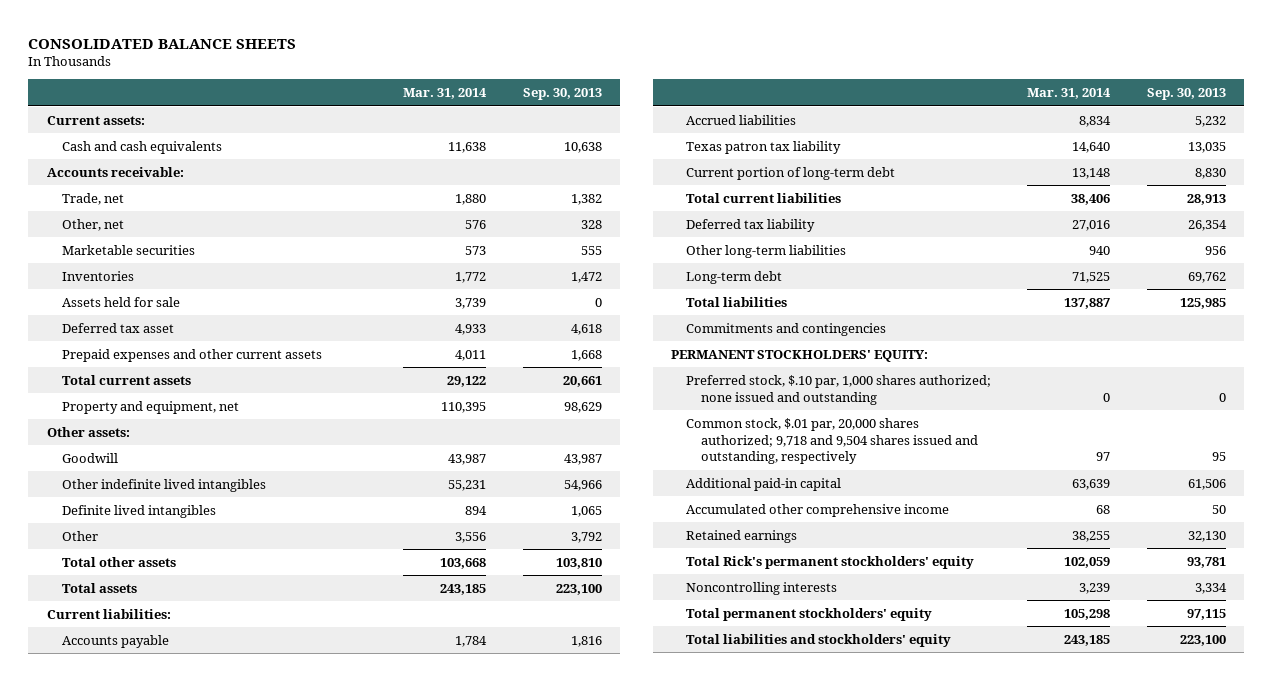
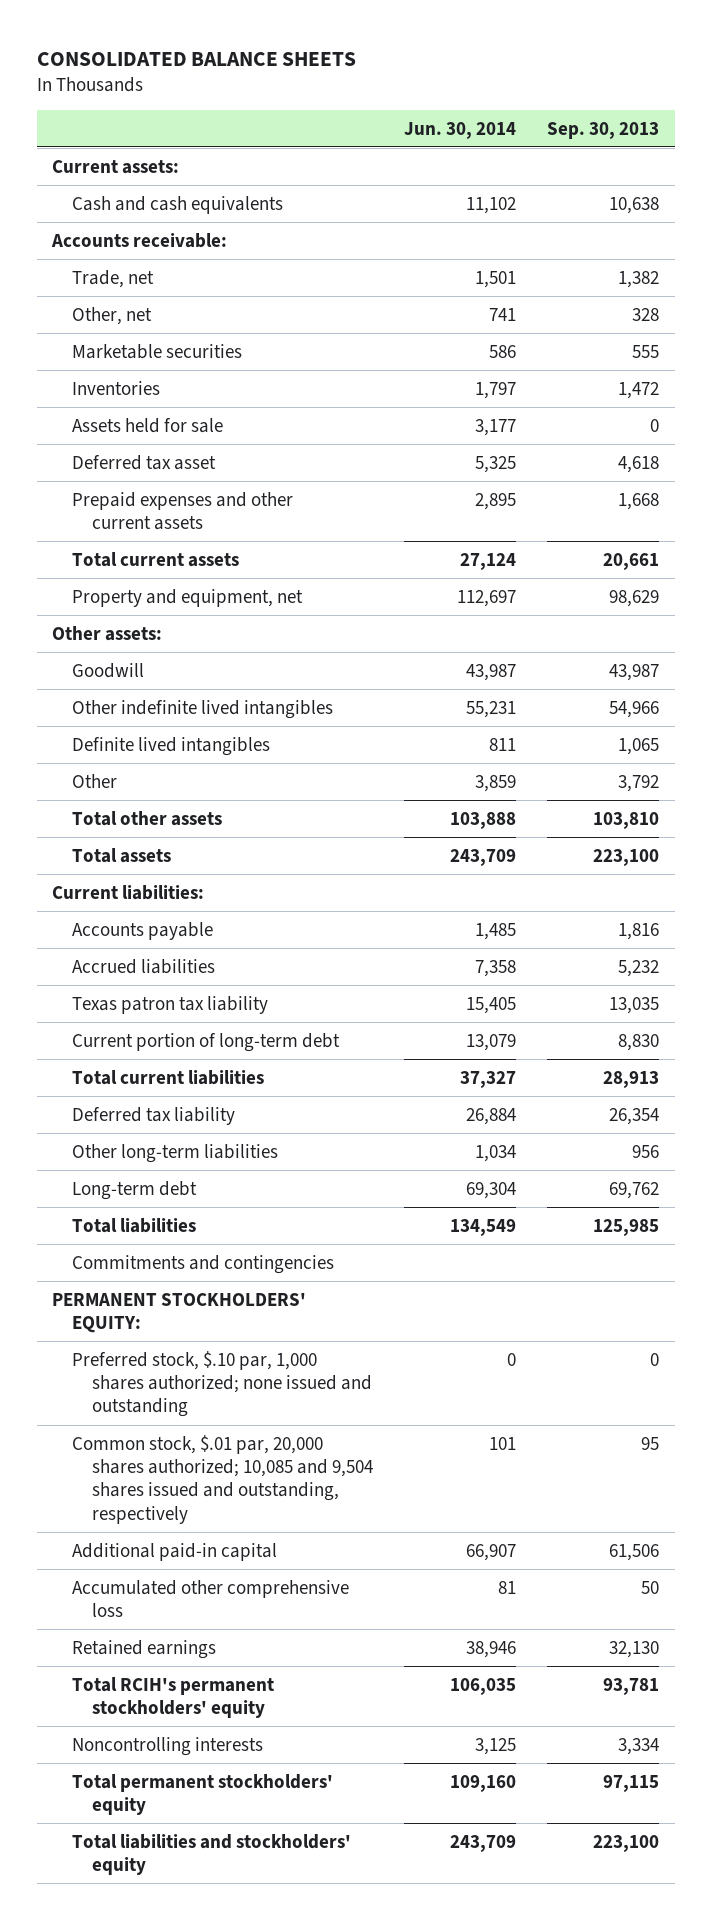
[403,88,488,100] Mar. 31, 2014 -> none
none -> [403,121,516,139] Jun. 30, 2014
[685,417,978,465] Common stock, $.01 par, 20,000 shares authorized; 9,718 and 9,504 shares issued and outstanding, respectively -> [71,1434,373,1524] Common stock, $.01 par, 20,000 shares authorized; 10,085 and 9,504 shares issued and outstanding, respectively
[685,503,949,517] Accumulated other comprehensive income -> [71,1579,349,1618] Accumulated other comprehensive loss
[685,555,974,569] Total Rick's permanent stockholders' equity -> [71,1676,274,1719] Total RCIH's permanent stockholders' equity

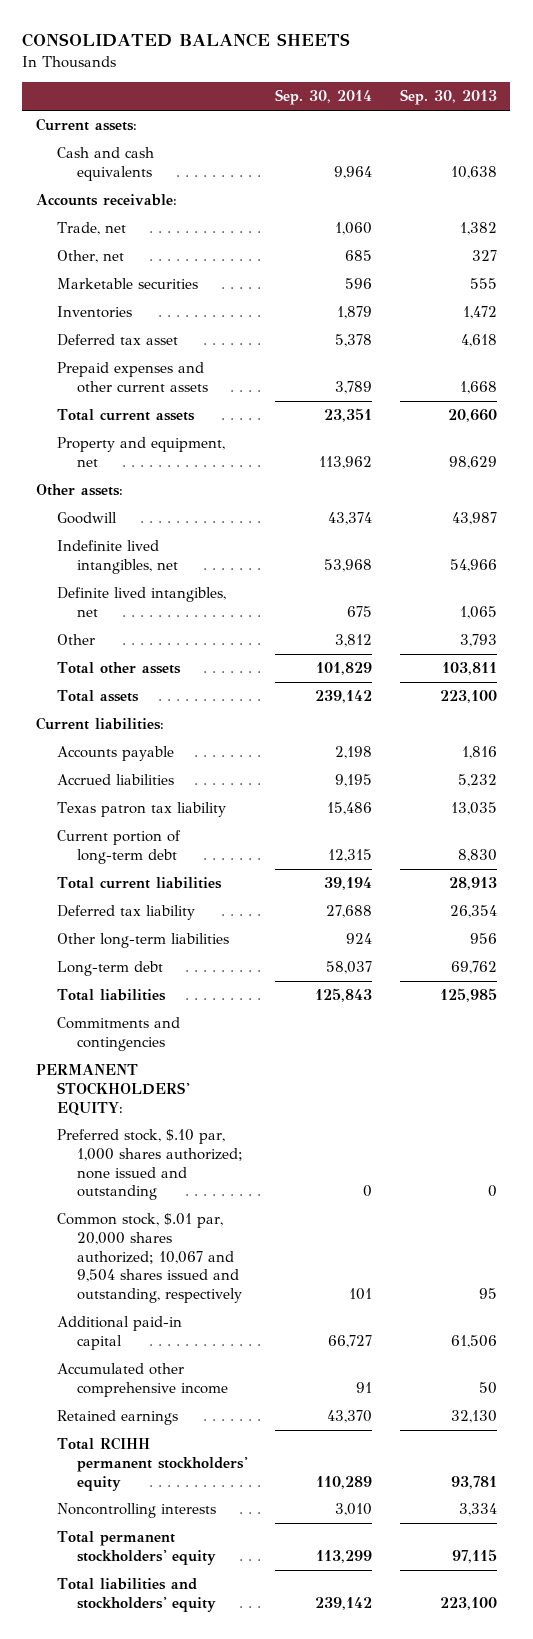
[403,121,516,139] Jun. 30, 2014 -> none
none -> [275,89,373,106] Sep. 30, 2014
[632,307,660,321] 328 -> [471,250,497,262] 327
[71,417,223,433] Assets held for sale -> none
[603,552,660,570] 20,661 -> [447,409,497,423] 20,660
[71,699,333,719] Other indefinite lived intangibles -> [56,540,179,575] Indefinite lived intangibles, net
[71,736,270,756] Definite lived intangibles -> [56,587,226,618] Definite lived intangibles, net
[618,774,660,792] 3,792 -> [459,634,497,648] 3,793
[593,811,660,829] 103,810 -> [441,662,497,676] 103,811
[71,1434,373,1524] Common stock, $.01 par, 20,000 shares authorized; 10,085 and 9,504 shares issued and outstanding, respectively -> [56,1213,243,1303] Common stock, $.01 par, 20,000 shares authorized; 10,067 and 9,504 shares issued and outstanding, respectively
[71,1579,349,1618] Accumulated other comprehensive loss -> [56,1363,229,1398] Accumulated other comprehensive income
[71,1676,274,1719] Total RCIH's permanent stockholders' equity -> [56,1437,249,1491] Total RCIHH permanent stockholders' equity

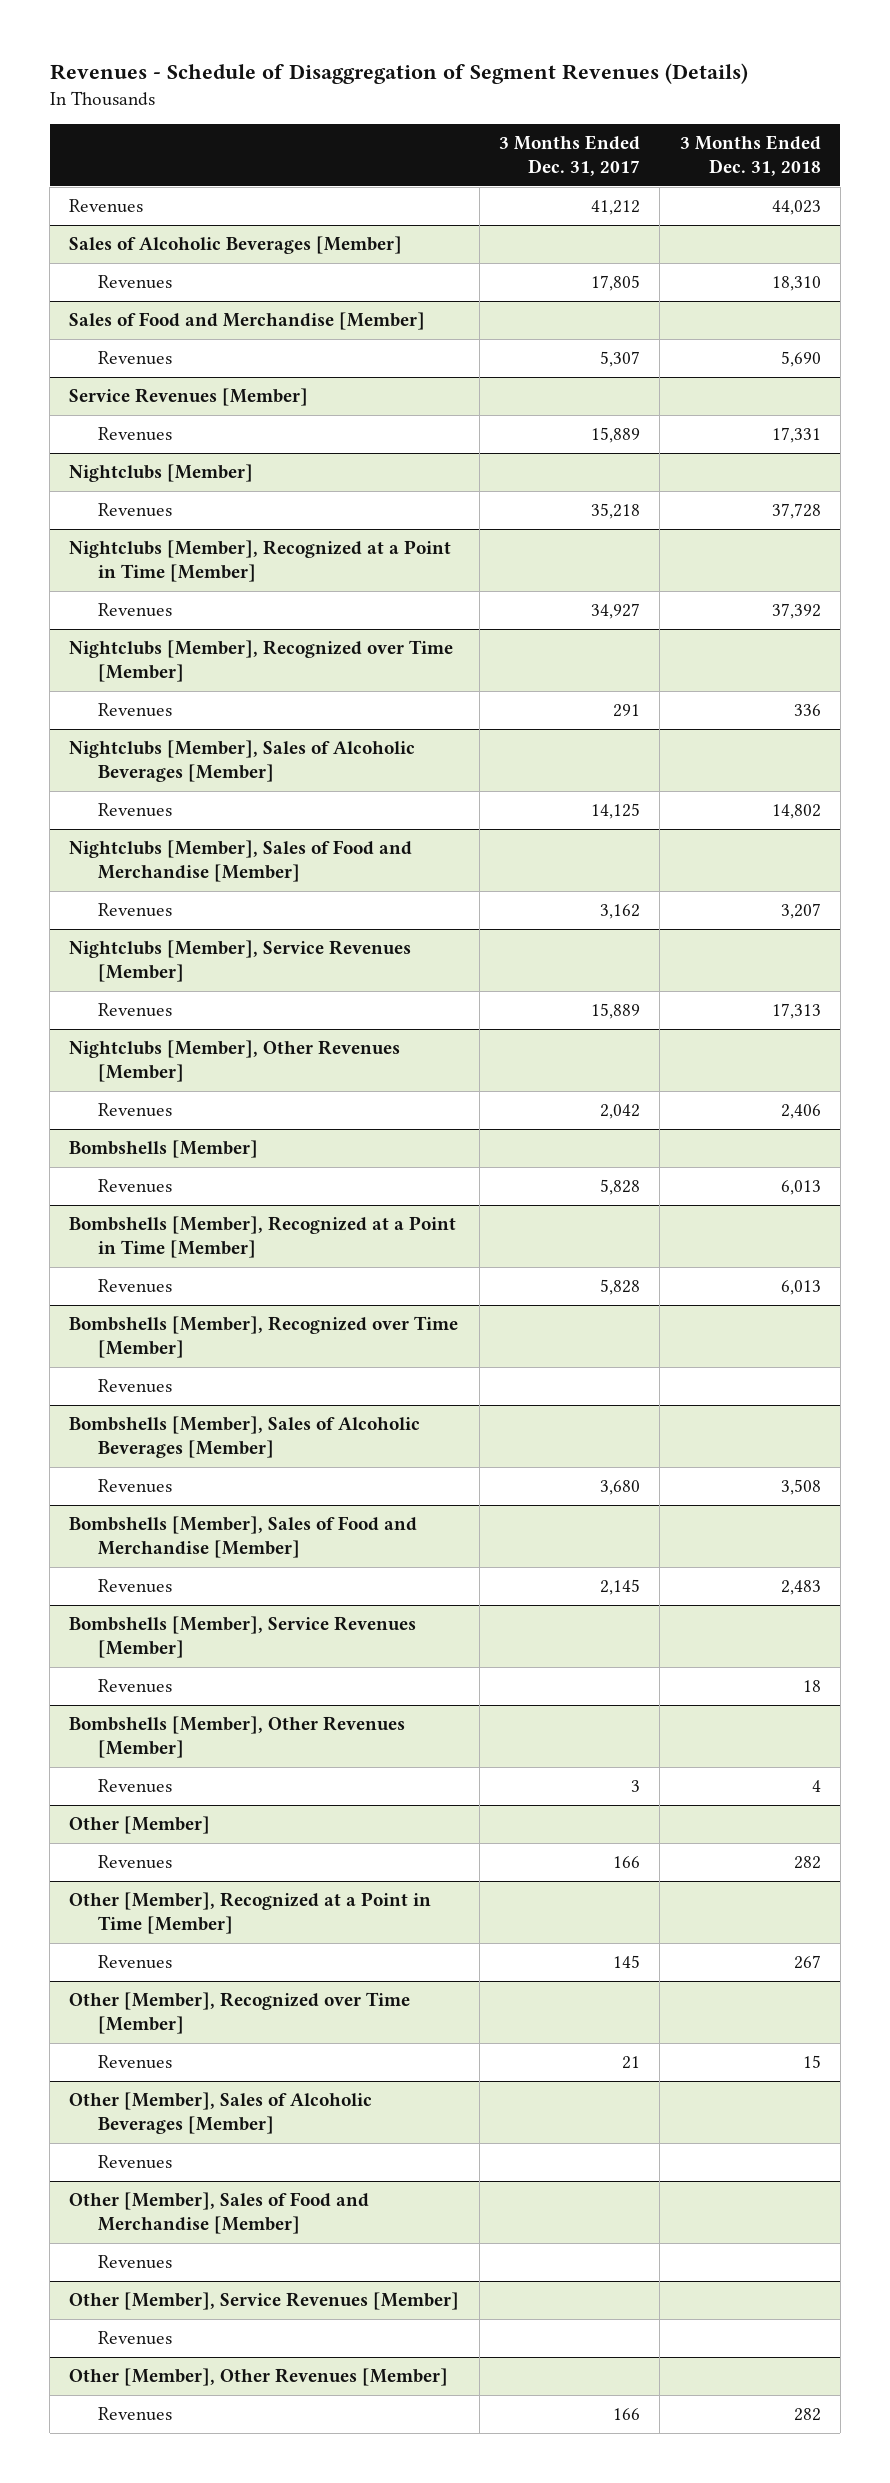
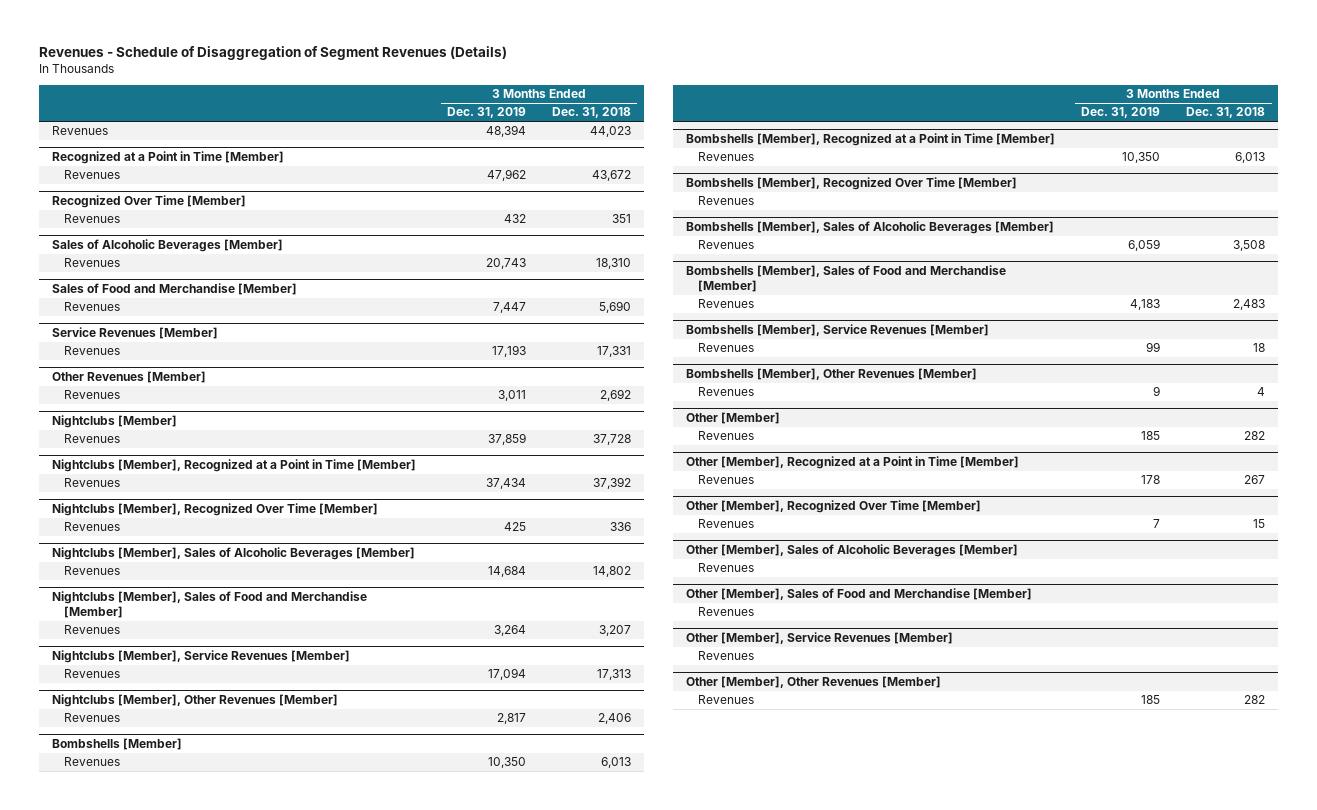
[499,134,641,176] 3 Months Ended Dec. 31, 2017 -> none
none -> [447,107,527,119] Dec. 31, 2019
none -> [52,150,285,164] Recognized at a Point in Time [Member]
none -> [63,170,120,180] Revenues
none -> [52,194,247,208] Recognized Over Time [Member]
none -> [63,214,120,224] Revenues
none -> [52,370,207,383] Other Revenues [Member]
none -> [63,390,120,400] Revenues
[69,640,454,683] Nightclubs [Member], Recognized over Time [Member] -> [52,502,379,516] Nightclubs [Member], Recognized Over Time [Member]
[69,1316,459,1359] Bombshells [Member], Recognized over Time [Member] -> [686,176,1018,190] Bombshells [Member], Recognized Over Time [Member]
[69,1992,411,2035] Other [Member], Recognized over Time [Member] -> [686,499,982,513] Other [Member], Recognized Over Time [Member]

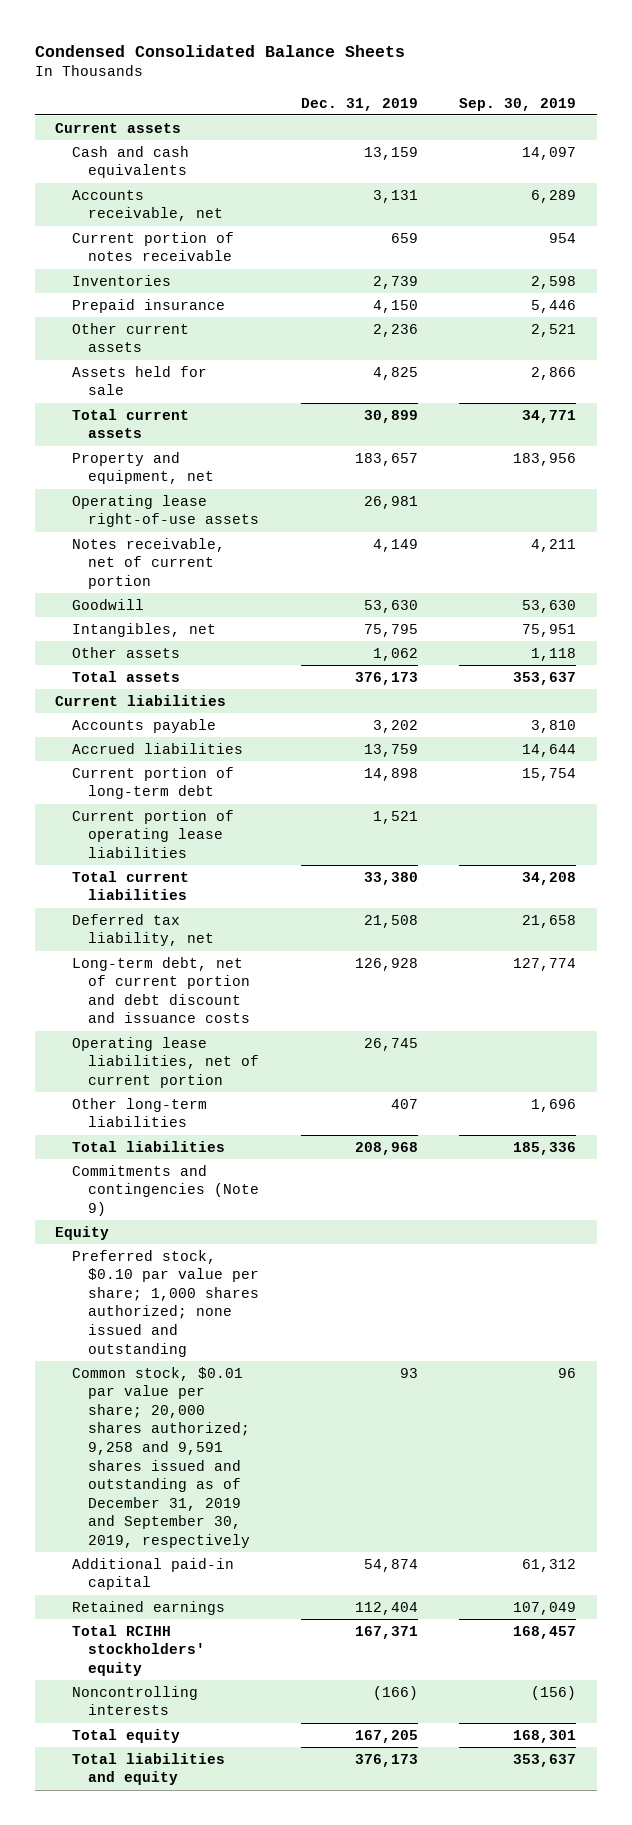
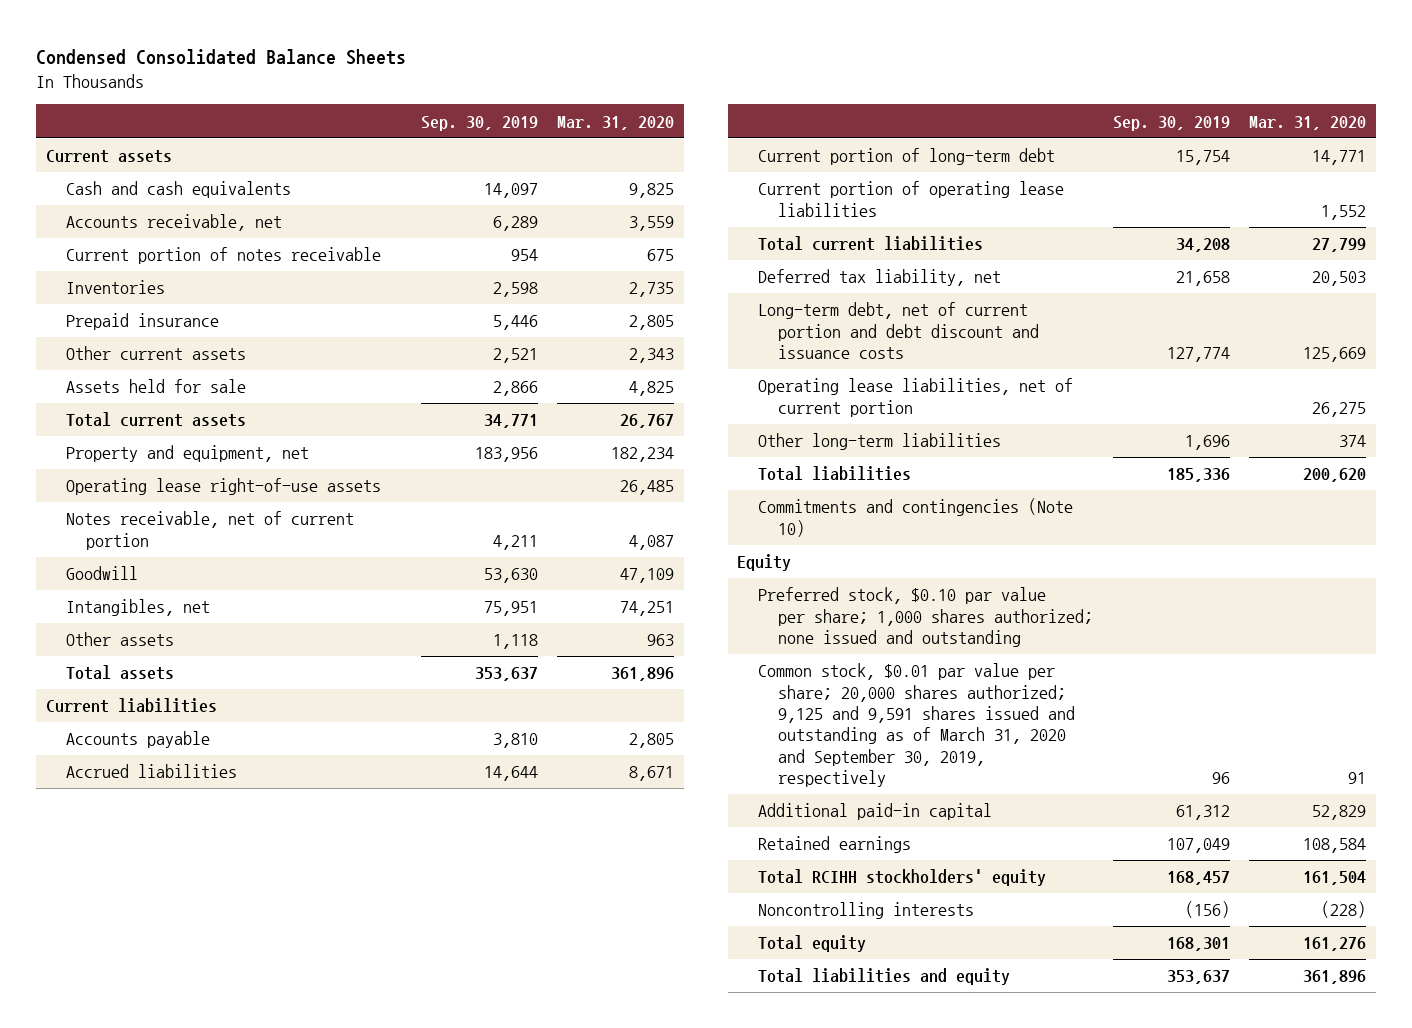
[300,97,418,111] Dec. 31, 2019 -> none
none -> [557,115,675,130] Mar. 31, 2020
[71,1164,260,1216] Commitments and contingencies (Note 9) -> [757,498,1073,537] Commitments and contingencies (Note 10)
[71,1366,251,1548] Common stock, $0.01 par value per share; 20,000 shares authorized; 9,258 and 9,591 shares issued and outstanding as of December 31, 2019 and September 30, 2019, respectively -> [757,663,1076,787] Common stock, $0.01 par value per share; 20,000 shares authorized; 9,125 and 9,591 shares issued and outstanding as of March 31, 2020 and September 30, 2019, respectively

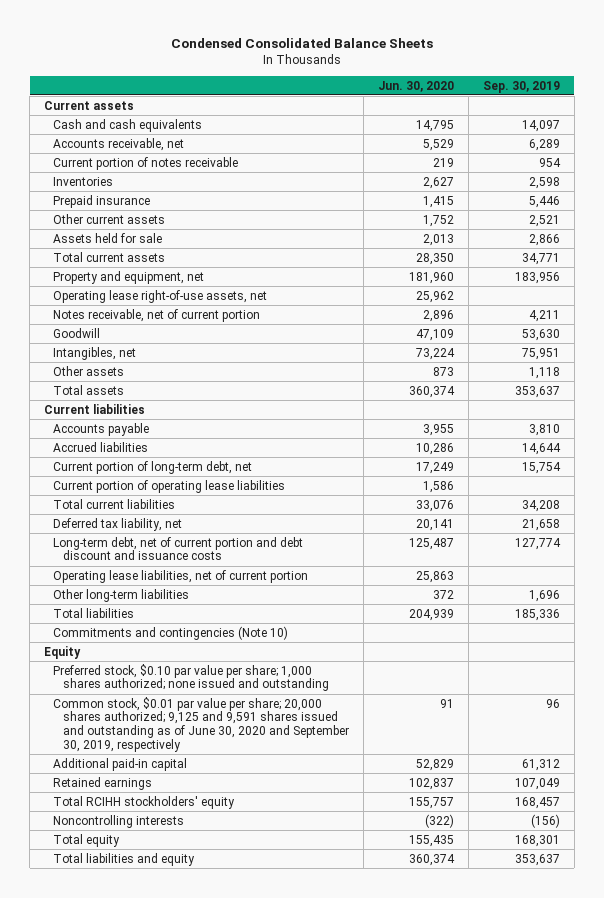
[557,115,675,130] Mar. 31, 2020 -> none
none -> [377,80,454,92] Jun. 30, 2020
[66,478,382,496] Operating lease right-of-use assets -> [53,289,268,303] Operating lease right-of-use assets, net
[757,148,1055,166] Current portion of long-term debt -> [53,460,253,474] Current portion of long-term debt, net
[757,663,1076,787] Common stock, $0.01 par value per share; 20,000 shares authorized; 9,125 and 9,591 shares issued and outstanding as of March 31, 2020 and September 30, 2019, respectively -> [53,696,349,752] Common stock, $0.01 par value per share; 20,000 shares authorized; 9,125 and 9,591 shares issued and outstanding as of June 30, 2020 and September 30, 2019, respectively

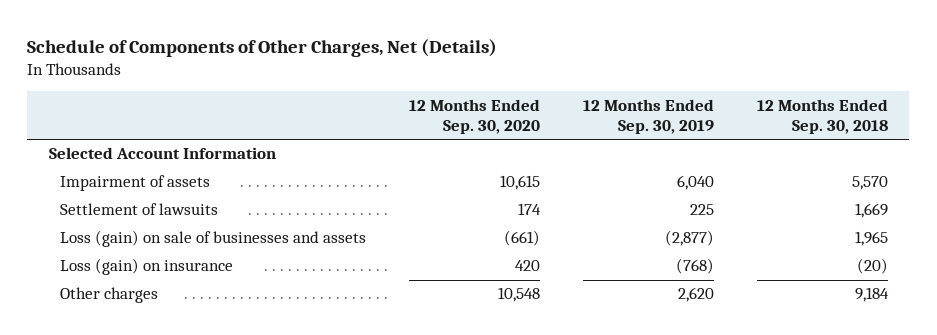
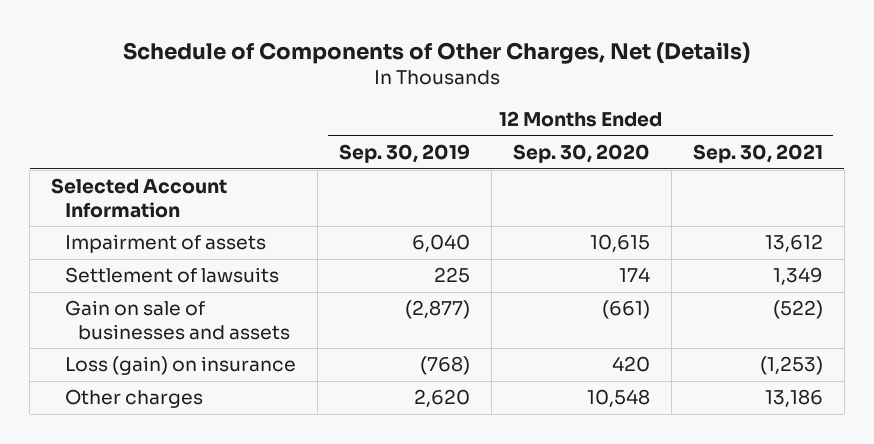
[757,98,889,134] 12 Months Ended Sep. 30, 2018 -> none
none -> [692,144,823,164] Sep. 30, 2021
[60,230,367,248] Loss (gain) on sale of businesses and assets -> [64,300,291,340] Gain on sale of businesses and assets

